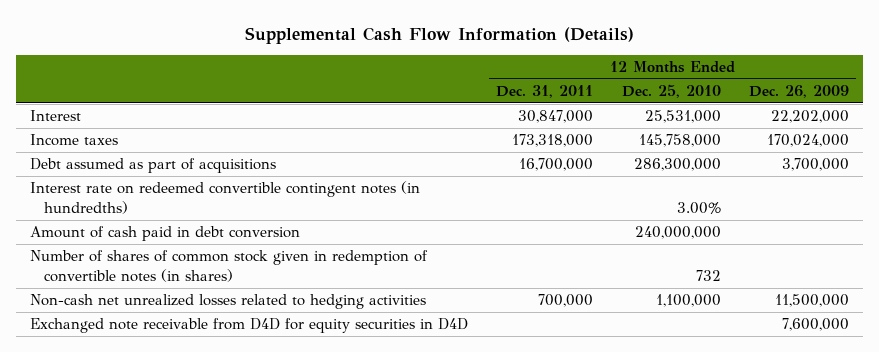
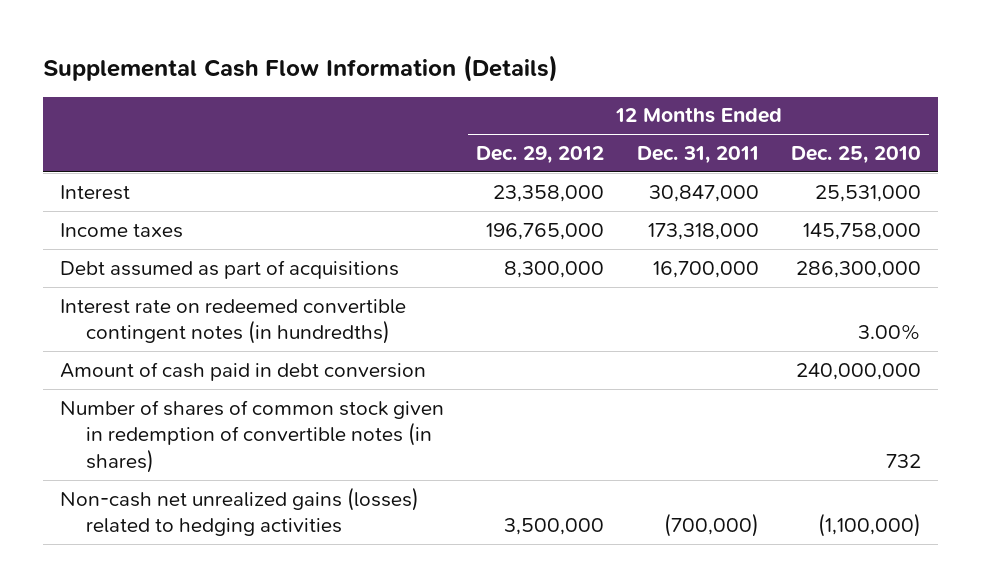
[748,85,849,99] Dec. 26, 2009 -> none
none -> [476,146,605,165] Dec. 29, 2012
[30,318,469,334] Exchanged note receivable from D4D for equity securities in D4D -> none
[30,294,427,310] Non-cash net unrealized losses related to hedging activities -> [59,486,419,537] Non-cash net unrealized gains (losses) related to hedging activities
[538,294,594,308] 700,000 -> [663,513,759,538] (700,000)
[655,294,721,308] 1,100,000 -> [818,513,922,538] (1,100,000)

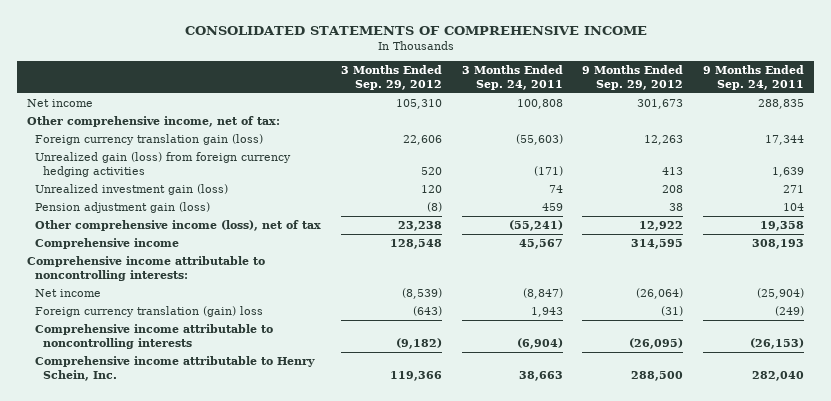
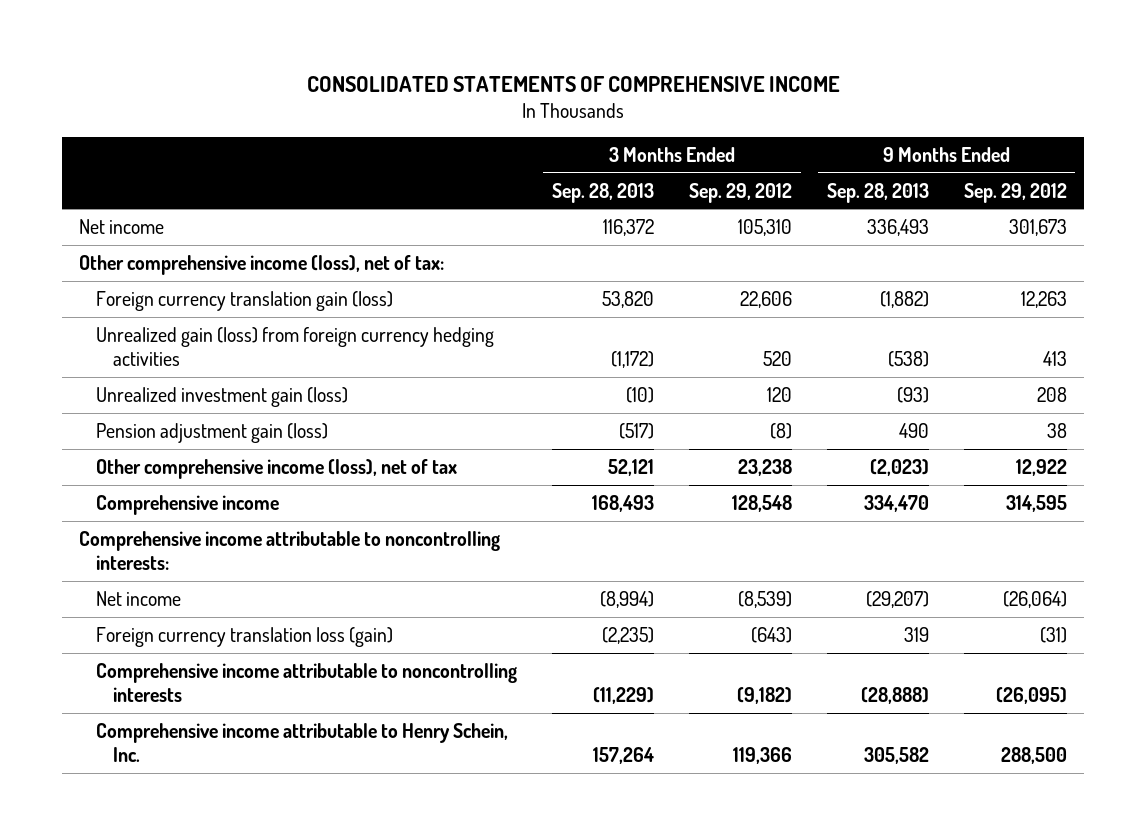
[461,64,563,90] 3 Months Ended Sep. 24, 2011 -> none
[702,64,804,90] 9 Months Ended Sep. 24, 2011 -> none
none -> [552,182,655,203] Sep. 28, 2013
none -> [826,182,929,203] Sep. 28, 2013
[27,116,281,128] Other comprehensive income, net of tax: -> [79,254,445,275] Other comprehensive income (loss), net of tax:
[35,306,264,318] Foreign currency translation (gain) loss -> [96,626,394,647] Foreign currency translation loss (gain)

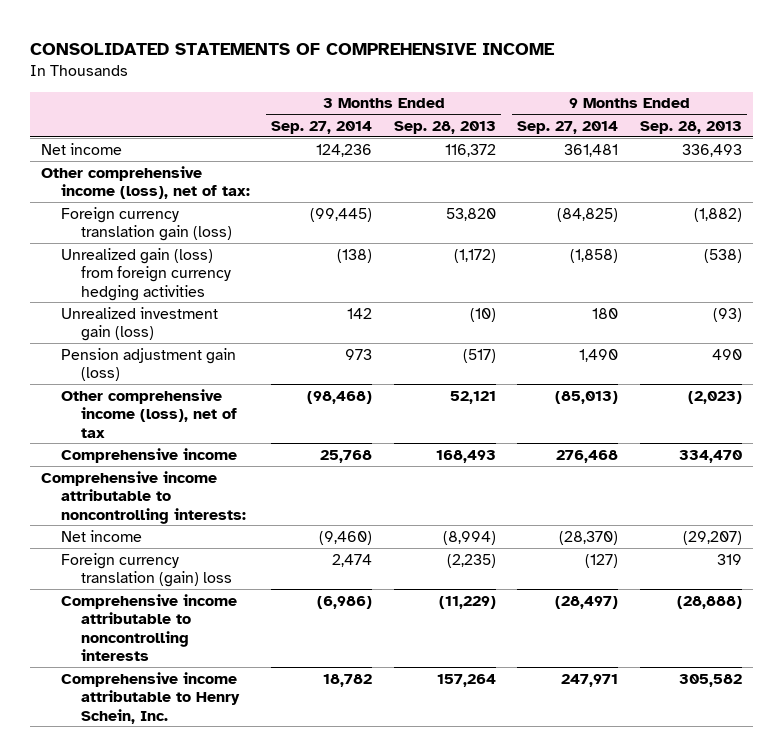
[688,182,792,203] Sep. 29, 2012 -> none
[963,182,1067,203] Sep. 29, 2012 -> none
none -> [271,121,373,135] Sep. 27, 2014
none -> [517,121,619,135] Sep. 27, 2014
[96,626,394,647] Foreign currency translation loss (gain) -> [60,552,232,588] Foreign currency translation (gain) loss

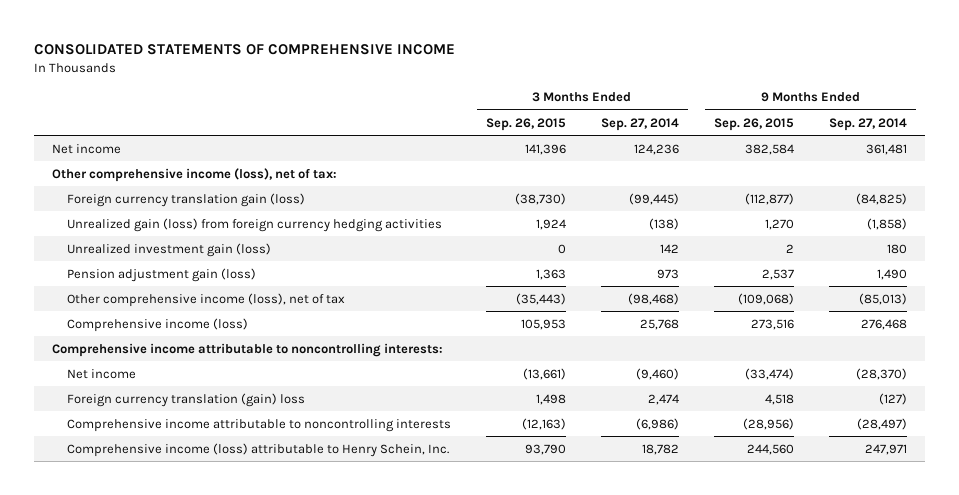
[393,121,496,135] Sep. 28, 2013 -> none
[639,121,742,135] Sep. 28, 2013 -> none
none -> [485,117,566,131] Sep. 26, 2015
none -> [713,117,794,131] Sep. 26, 2015
[60,447,237,463] Comprehensive income -> [66,317,248,332] Comprehensive income (loss)
[60,671,240,724] Comprehensive income attributable to Henry Schein, Inc. -> [66,442,449,457] Comprehensive income (loss) attributable to Henry Schein, Inc.

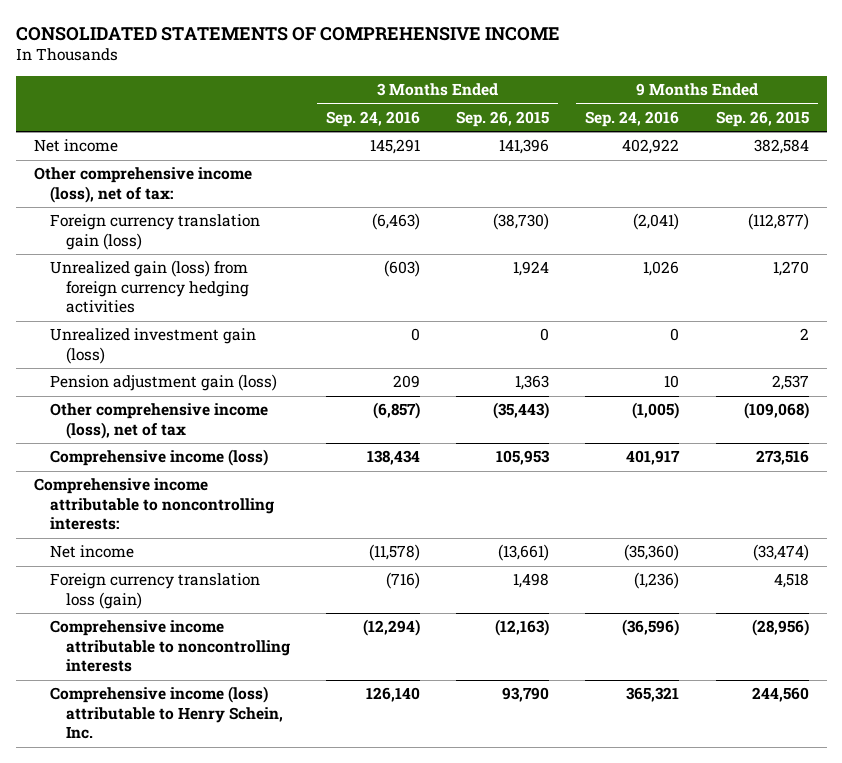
[600,117,679,131] Sep. 27, 2014 -> none
[829,117,908,131] Sep. 27, 2014 -> none
none -> [325,111,420,128] Sep. 24, 2016
none -> [585,111,680,128] Sep. 24, 2016
[66,392,305,407] Foreign currency translation (gain) loss -> [49,573,260,609] Foreign currency translation loss (gain)

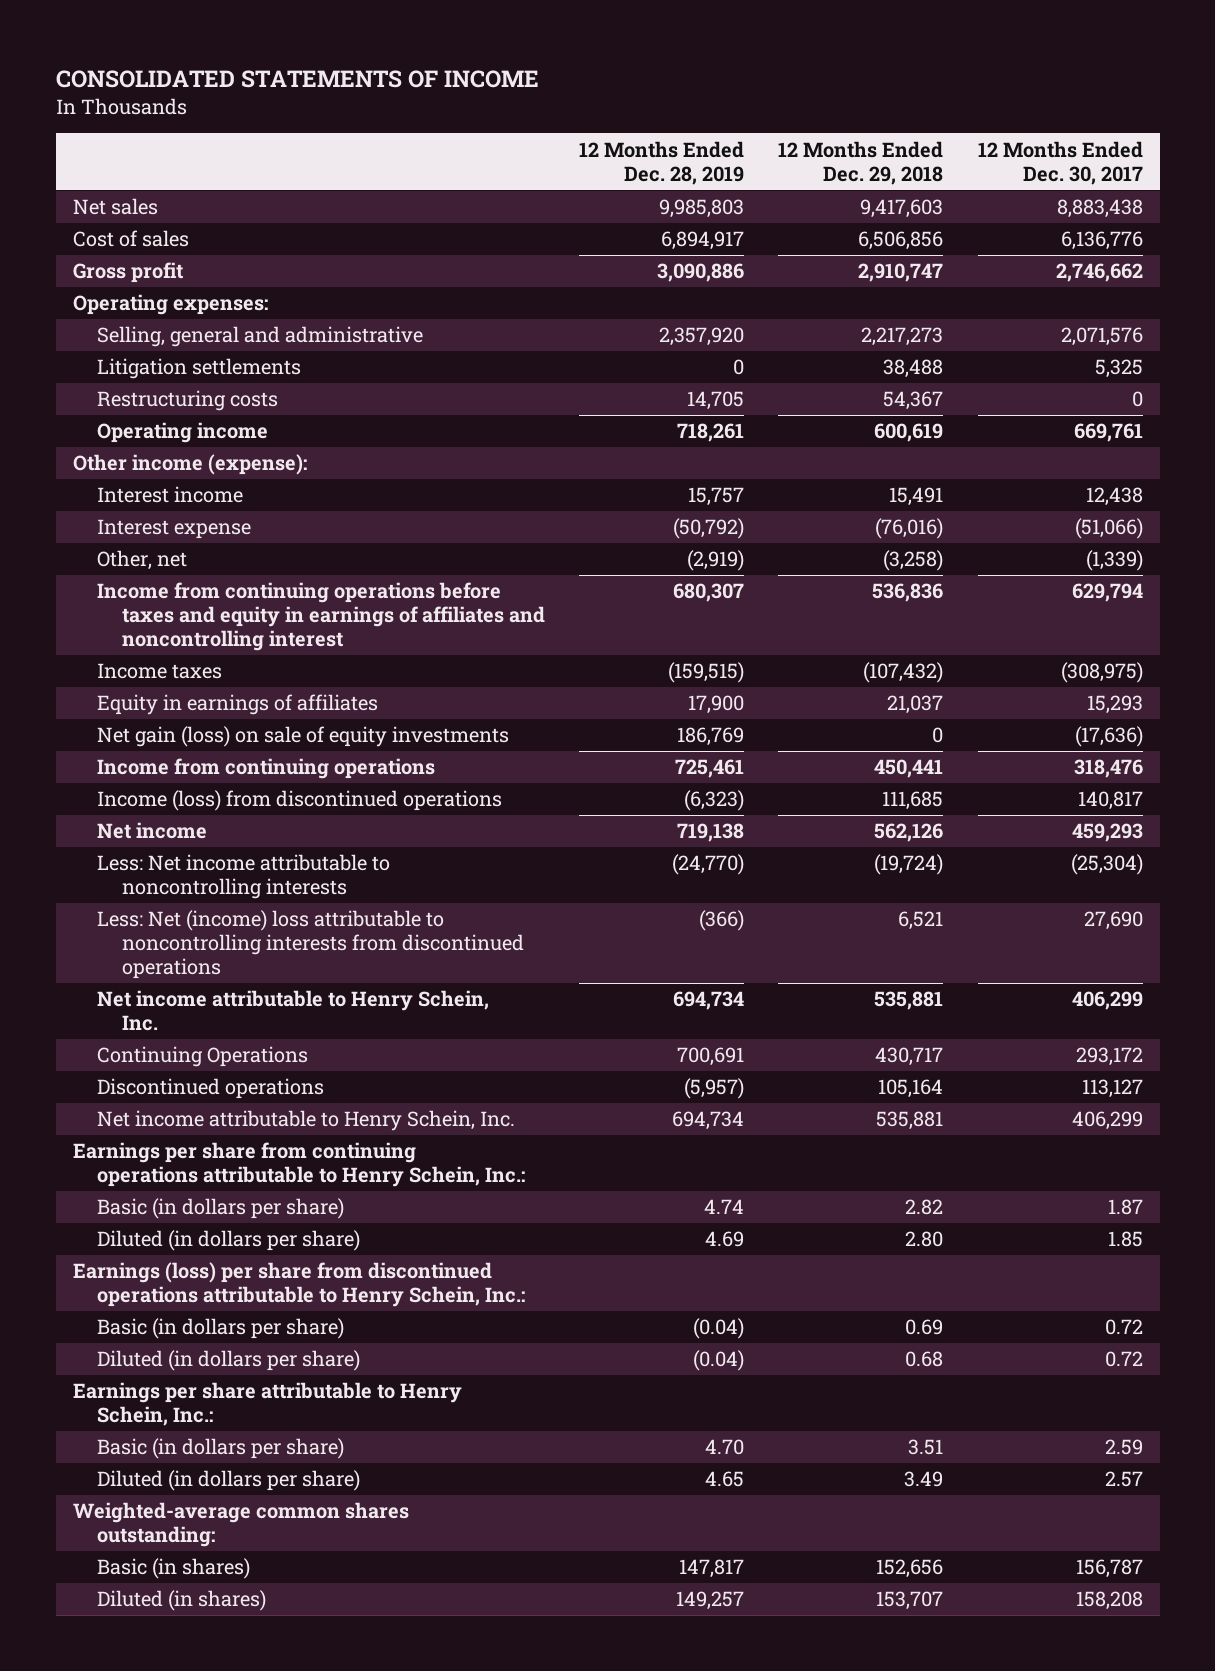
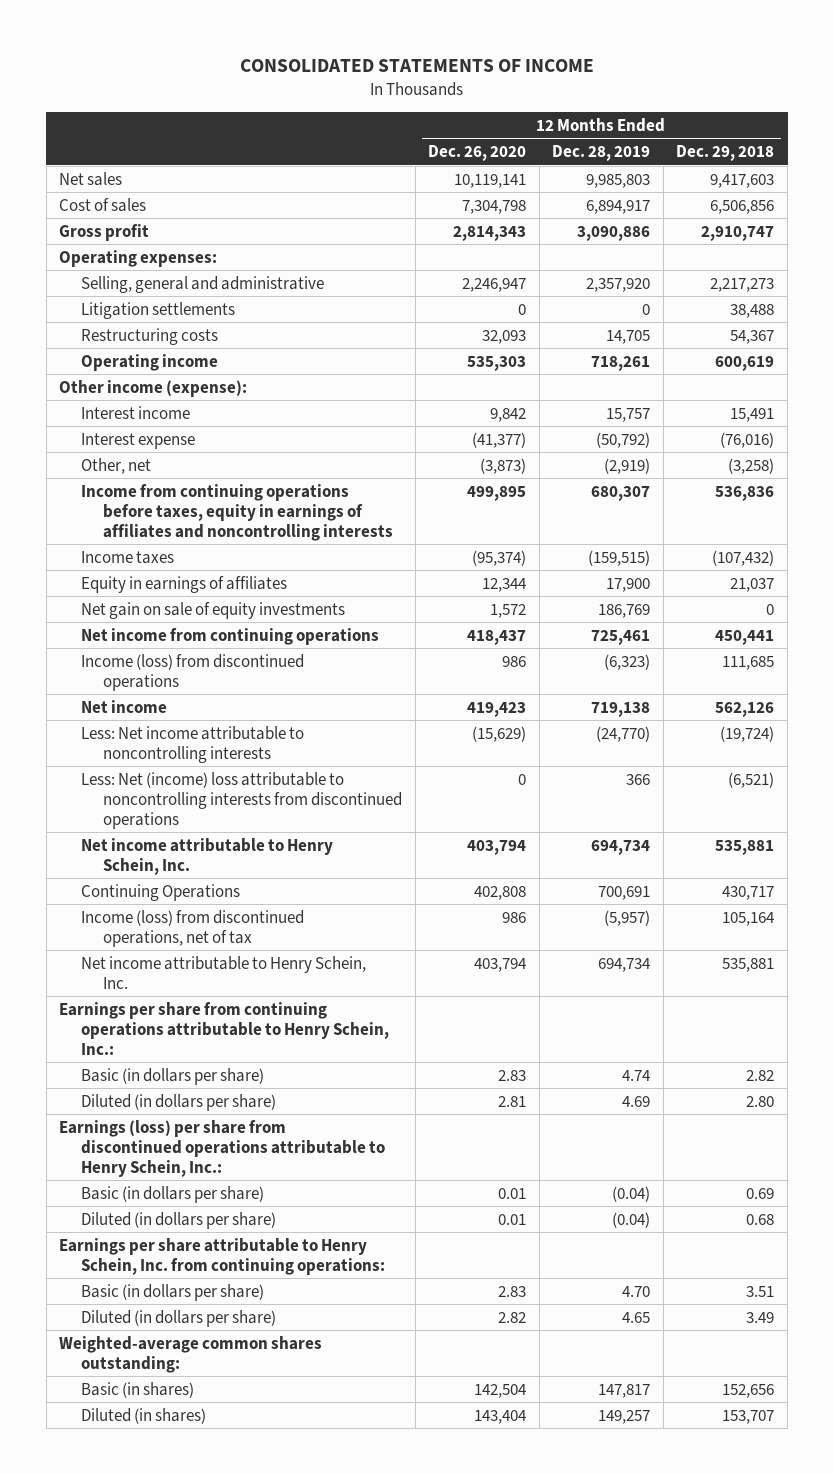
[977,140,1143,185] 12 Months Ended Dec. 30, 2017 -> none
none -> [428,145,527,162] Dec. 26, 2020
[97,582,545,652] Income from continuing operations before taxes and equity in earnings of affiliates and noncontrolling interest -> [81,483,394,541] Income from continuing operations before taxes, equity in earnings of affiliates and noncontrolling interests
[97,726,510,748] Net gain (loss) on sale of equity investments -> [81,601,346,619] Net gain on sale of equity investments
[97,758,436,780] Income from continuing operations -> [81,627,380,645] Net income from continuing operations
[699,910,745,932] (366) -> [626,773,651,785] 366
[898,911,944,931] 6,521 -> [728,771,775,788] (6,521)
[97,1078,325,1100] Discontinued operations -> [81,909,305,947] Income (loss) from discontinued operations, net of tax
[72,1382,462,1427] Earnings per share attributable to Henry Schein, Inc.: -> [59,1237,386,1275] Earnings per share attributable to Henry Schein, Inc. from continuing operations:

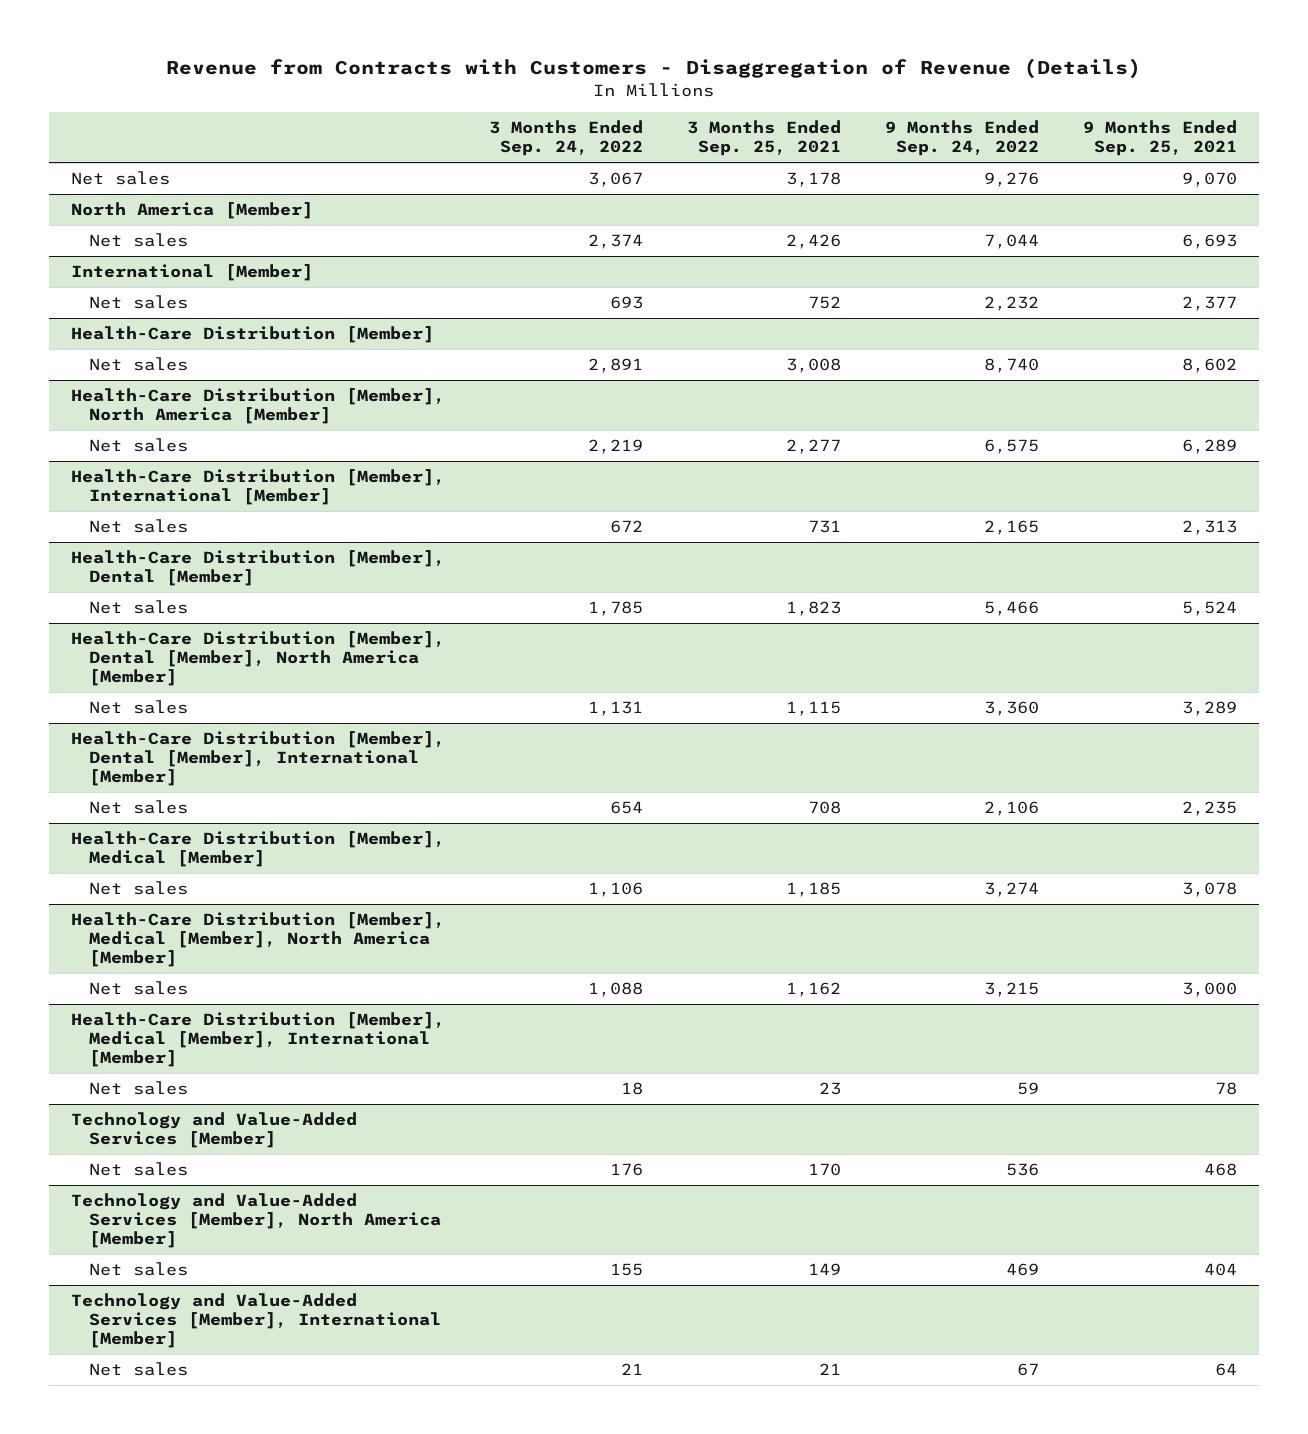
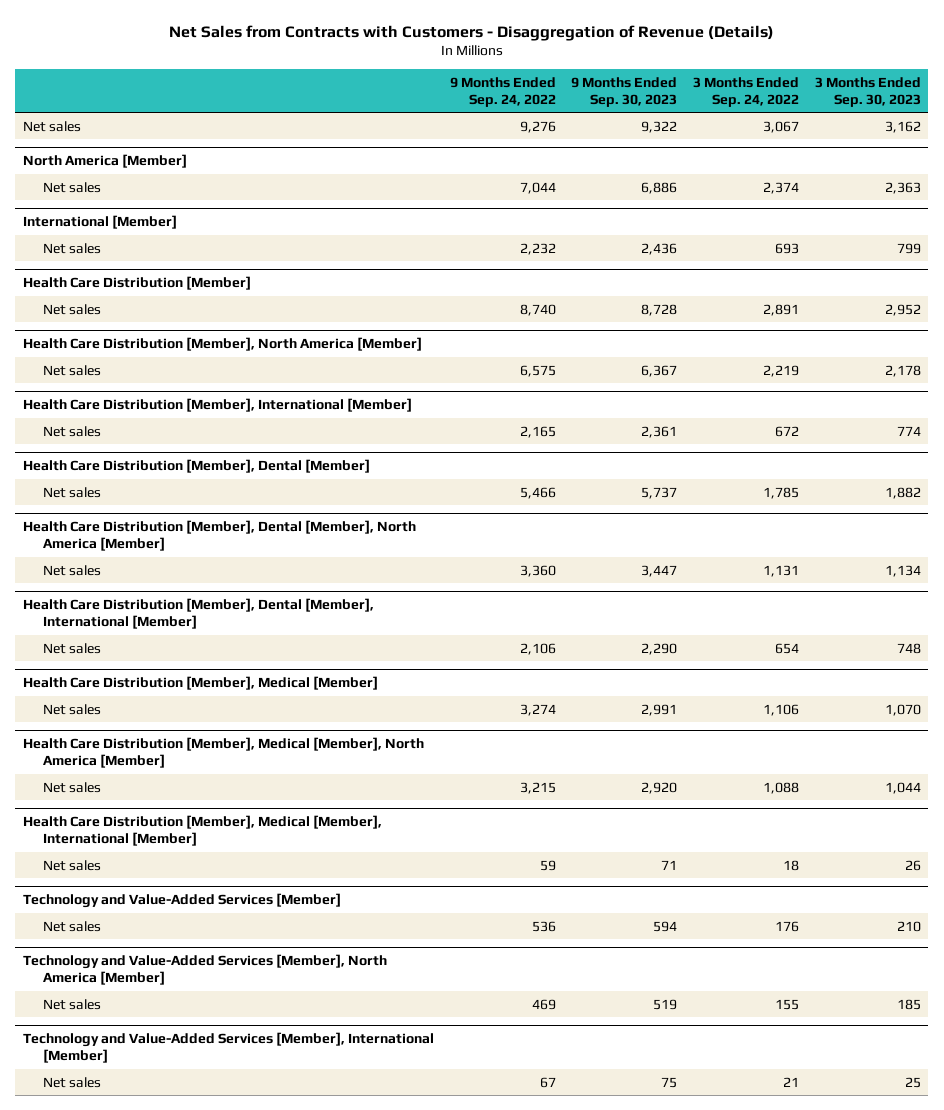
[165,57,1141,79] Revenue from Contracts with Customers - Disaggregation of Revenue (Details) -> [168,24,774,41] Net Sales from Contracts with Customers - Disaggregation of Revenue (Details)
[686,120,841,157] 3 Months Ended Sep. 25, 2021 -> none
[1083,120,1238,157] 9 Months Ended Sep. 25, 2021 -> none
none -> [571,76,678,107] 9 Months Ended Sep. 30, 2023
none -> [814,76,921,107] 3 Months Ended Sep. 30, 2023
[70,326,434,344] Health-Care Distribution [Member] -> [23,276,252,291] Health Care Distribution [Member]
[70,388,445,425] Health-Care Distribution [Member], North America [Member] -> [23,337,423,352] Health Care Distribution [Member], North America [Member]
[70,469,445,506] Health-Care Distribution [Member], International [Member] -> [23,398,413,413] Health Care Distribution [Member], International [Member]
[70,550,445,587] Health-Care Distribution [Member], Dental [Member] -> [23,459,371,474] Health Care Distribution [Member], Dental [Member]
[70,631,445,687] Health-Care Distribution [Member], Dental [Member], North America [Member] -> [23,520,417,552] Health Care Distribution [Member], Dental [Member], North America [Member]
[70,731,445,787] Health-Care Distribution [Member], Dental [Member], International [Member] -> [23,598,375,630] Health Care Distribution [Member], Dental [Member], International [Member]
[70,831,445,868] Health-Care Distribution [Member], Medical [Member] -> [23,676,379,691] Health Care Distribution [Member], Medical [Member]
[70,912,445,968] Health-Care Distribution [Member], Medical [Member], North America [Member] -> [23,737,425,769] Health Care Distribution [Member], Medical [Member], North America [Member]
[70,1012,445,1068] Health-Care Distribution [Member], Medical [Member], International [Member] -> [23,815,383,847] Health Care Distribution [Member], Medical [Member], International [Member]

